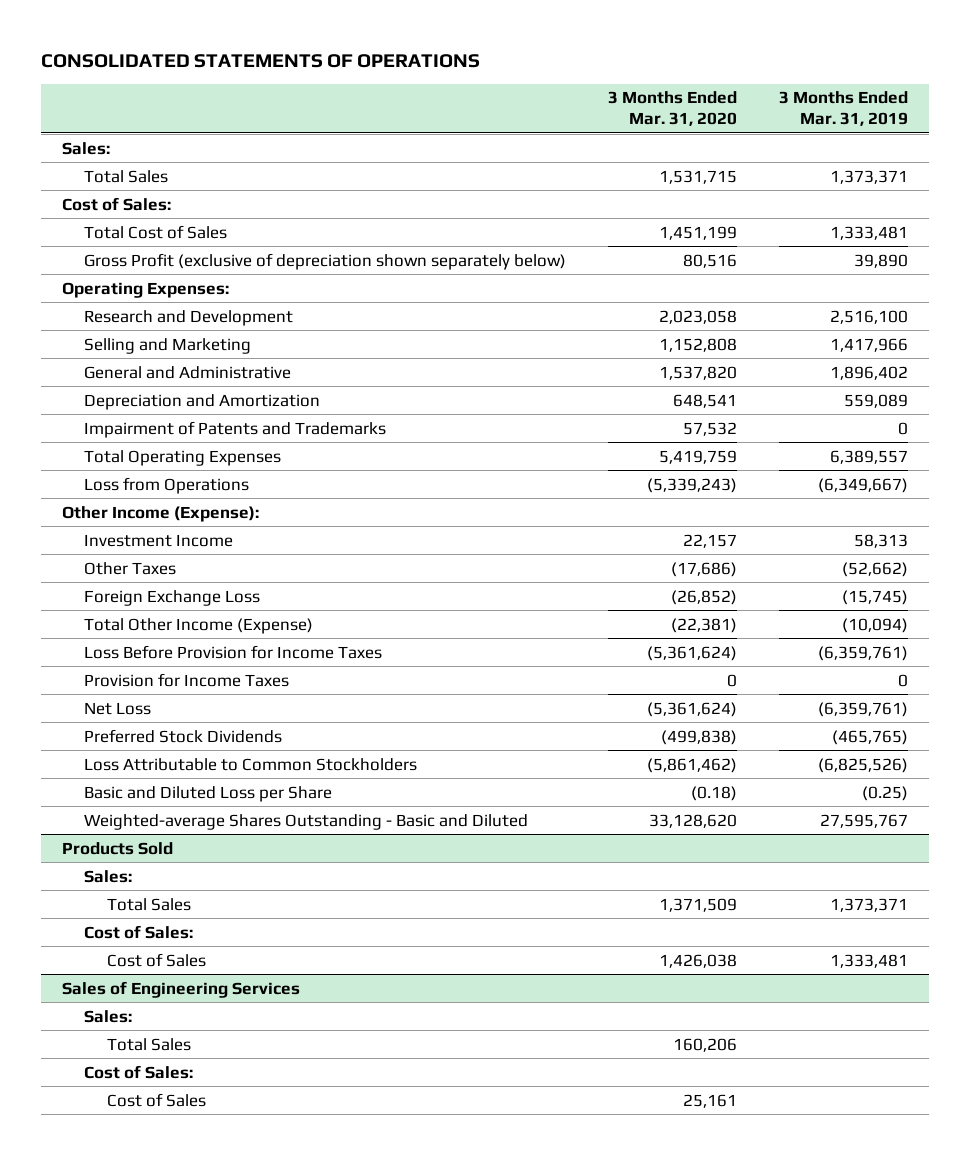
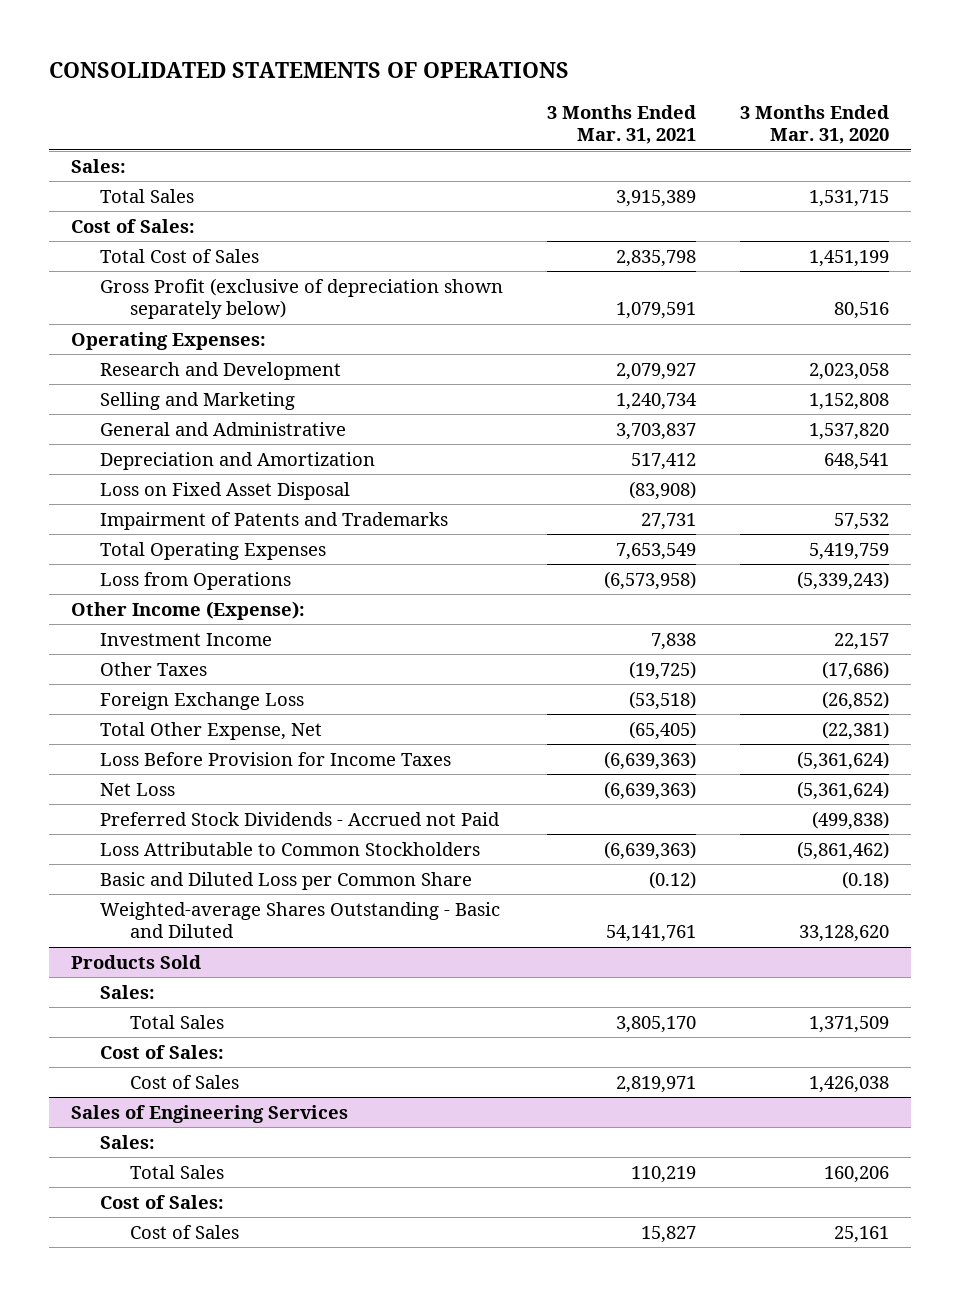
[779,91,909,127] 3 Months Ended Mar. 31, 2019 -> none
none -> [547,104,697,145] 3 Months Ended Mar. 31, 2021
none -> [100,481,351,500] Loss on Fixed Asset Disposal
[84,617,314,634] Total Other Income (Expense) -> [100,721,323,740] Total Other Expense, Net
[84,672,290,687] Provision for Income Taxes -> none
[84,728,283,743] Preferred Stock Dividends -> [100,811,501,826] Preferred Stock Dividends - Accrued not Paid
[84,785,333,802] Basic and Diluted Loss per Share -> [100,871,473,890] Basic and Diluted Loss per Common Share

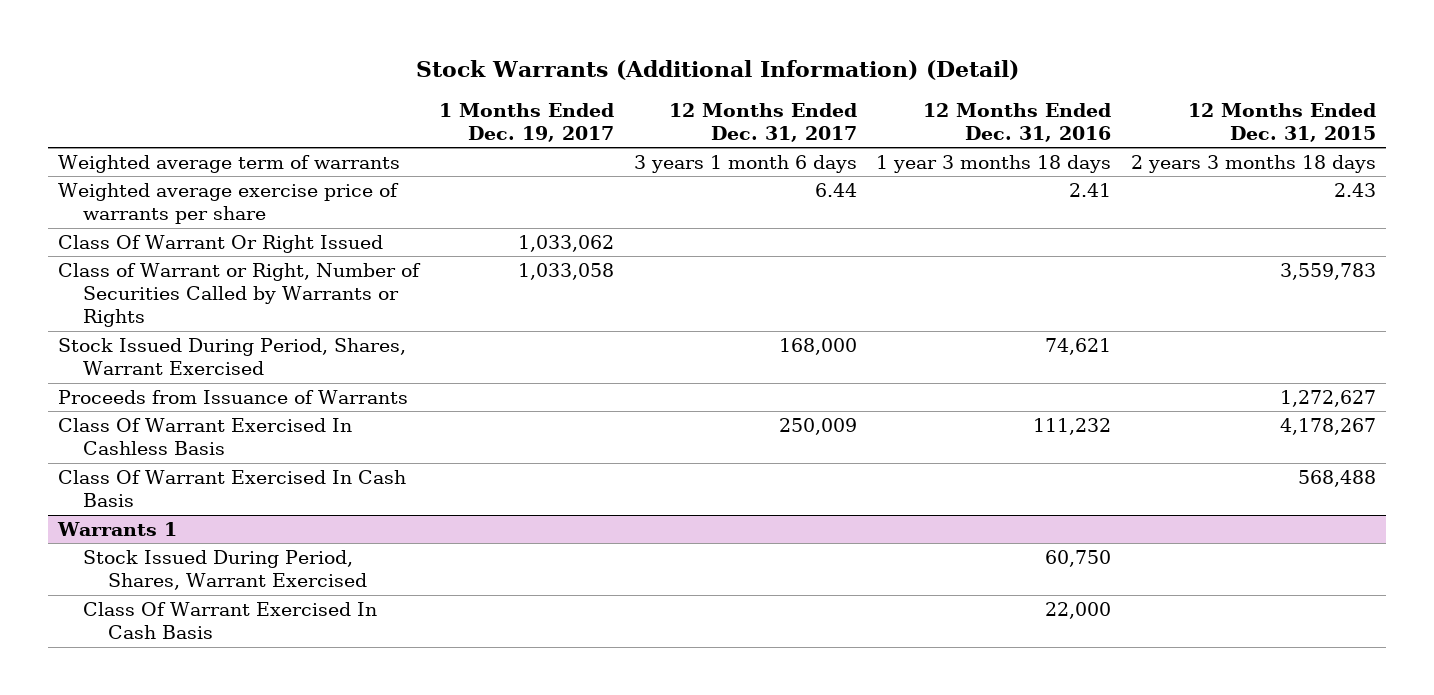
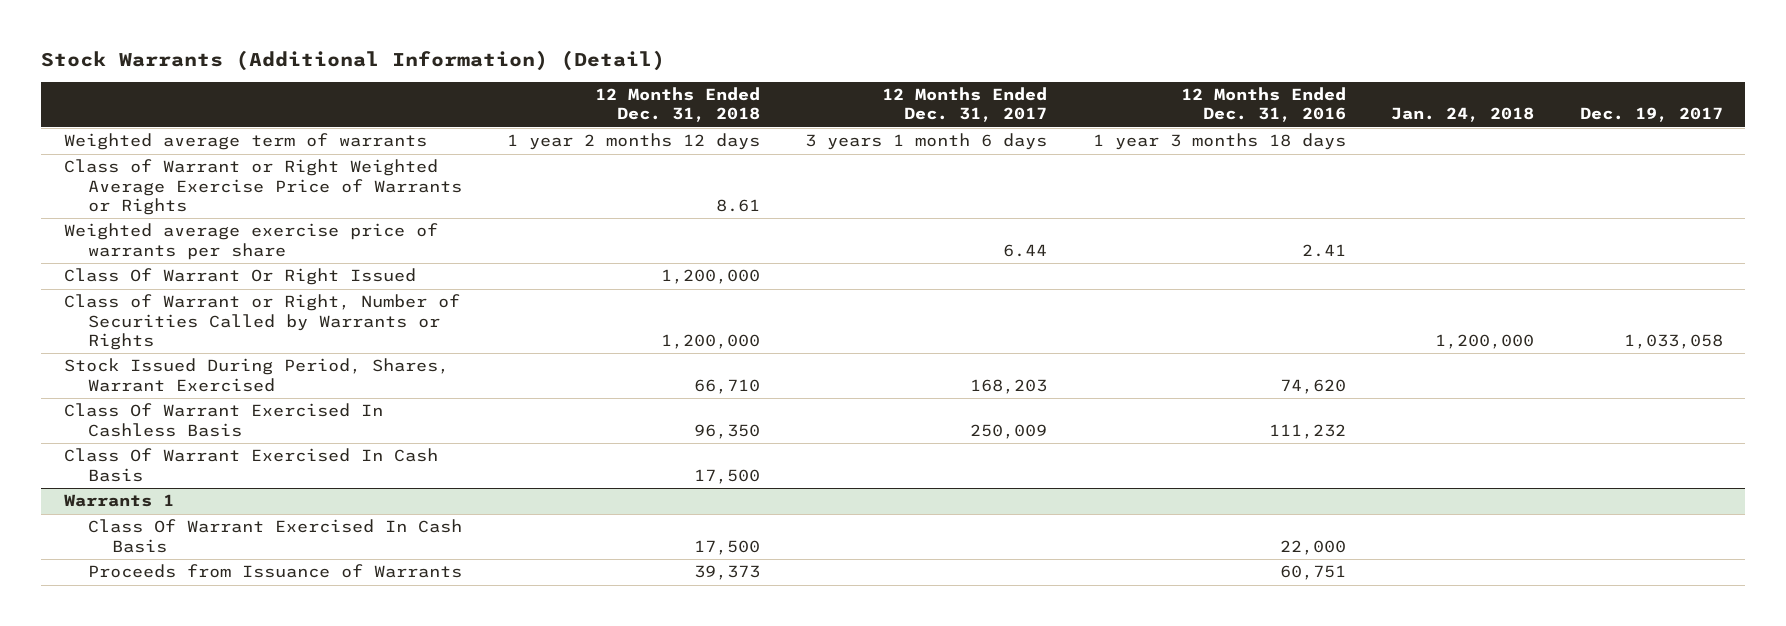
[438,102,614,142] 1 Months Ended Dec. 19, 2017 -> none
[1188,102,1377,142] 12 Months Ended Dec. 31, 2015 -> none
none -> [594,87,760,123] 12 Months Ended Dec. 31, 2018
none -> [1391,107,1535,123] Jan. 24, 2018
none -> [1579,107,1723,123] Dec. 19, 2017
none -> [63,159,462,216] Class of Warrant or Right Weighted Average Exercise Price of Warrants or Rights
[57,389,408,404] Proceeds from Issuance of Warrants -> none
[778,337,857,355] 168,000 -> [970,378,1048,394] 168,203
[1045,337,1112,355] 74,621 -> [1279,378,1346,394] 74,620
[82,549,367,591] Stock Issued During Period, Shares, Warrant Exercised -> none
none -> [87,564,462,579] Proceeds from Issuance of Warrants

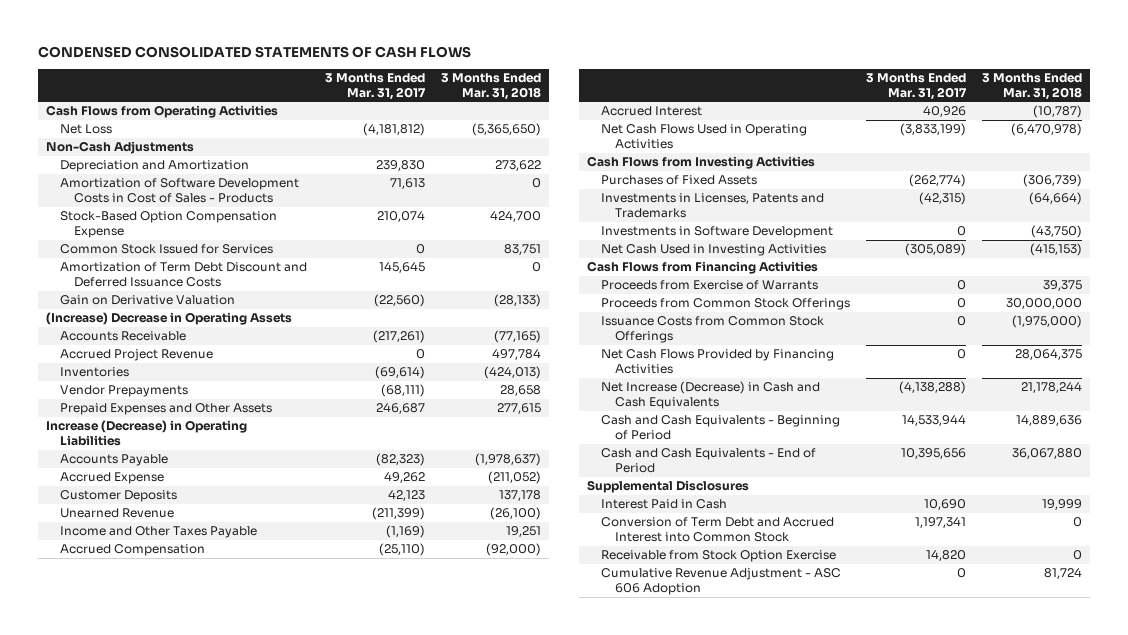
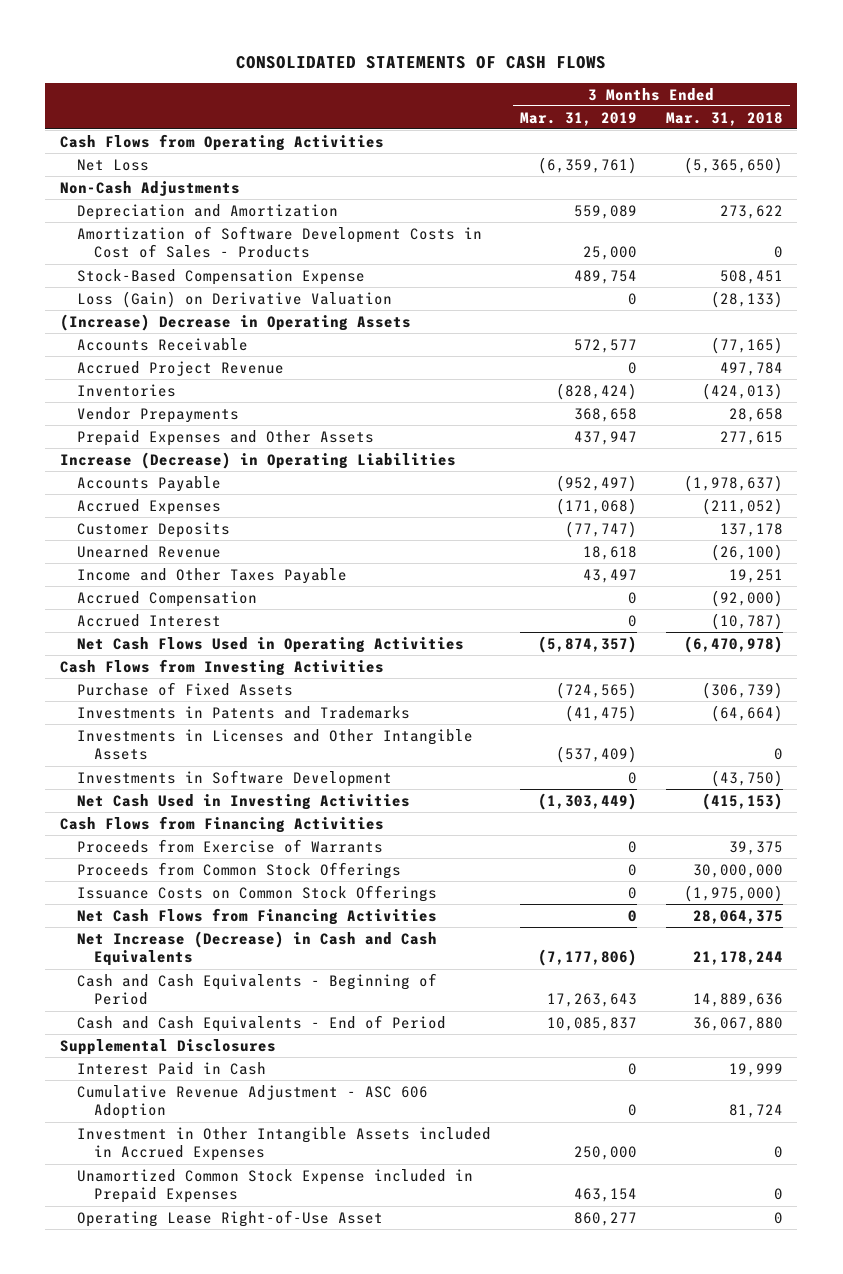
[38,45,472,58] CONDENSED CONSOLIDATED STATEMENTS OF CASH FLOWS -> [236,56,607,70] CONSOLIDATED STATEMENTS OF CASH FLOWS
[325,73,427,100] 3 Months Ended Mar. 31, 2017 -> none
none -> [519,111,637,126] Mar. 31, 2019
[60,244,274,255] Common Stock Issued for Services -> none
[60,262,308,287] Amortization of Term Debt Discount and Deferred Issuance Costs -> none
[60,211,278,238] Stock-Based Option Compensation Expense -> [77,268,366,285] Stock-Based Compensation Expense
[490,211,542,223] 424,700 -> [719,269,783,284] 508,451
[60,295,236,306] Gain on Derivative Valuation -> [77,290,393,308] Loss (Gain) on Derivative Valuation
[60,472,165,485] Accrued Expense -> [77,498,222,515] Accrued Expenses
[600,175,757,186] Purchases of Fixed Assets -> [77,681,294,696] Purchase of Fixed Assets
[600,193,824,218] Investments in Licenses, Patents and Trademarks -> [77,705,411,719] Investments in Patents and Trademarks
none -> [77,728,474,761] Investments in Licenses and Other Intangible Assets
[600,316,824,343] Issuance Costs from Common Stock Offerings -> [77,884,438,902] Issuance Costs on Common Stock Offerings
[600,349,834,374] Net Cash Flows Provided by Financing Activities -> [77,907,438,925] Net Cash Flows from Financing Activities
[600,517,834,542] Conversion of Term Debt and Accrued Interest into Common Stock -> none
[600,550,836,563] Receivable from Stock Option Exercise -> none
none -> [77,1126,492,1162] Investment in Other Intangible Assets included in Accrued Expenses
none -> [77,1168,474,1204] Unamortized Common Stock Expense included in Prepaid Expenses
none -> [77,1209,384,1227] Operating Lease Right-of-Use Asset

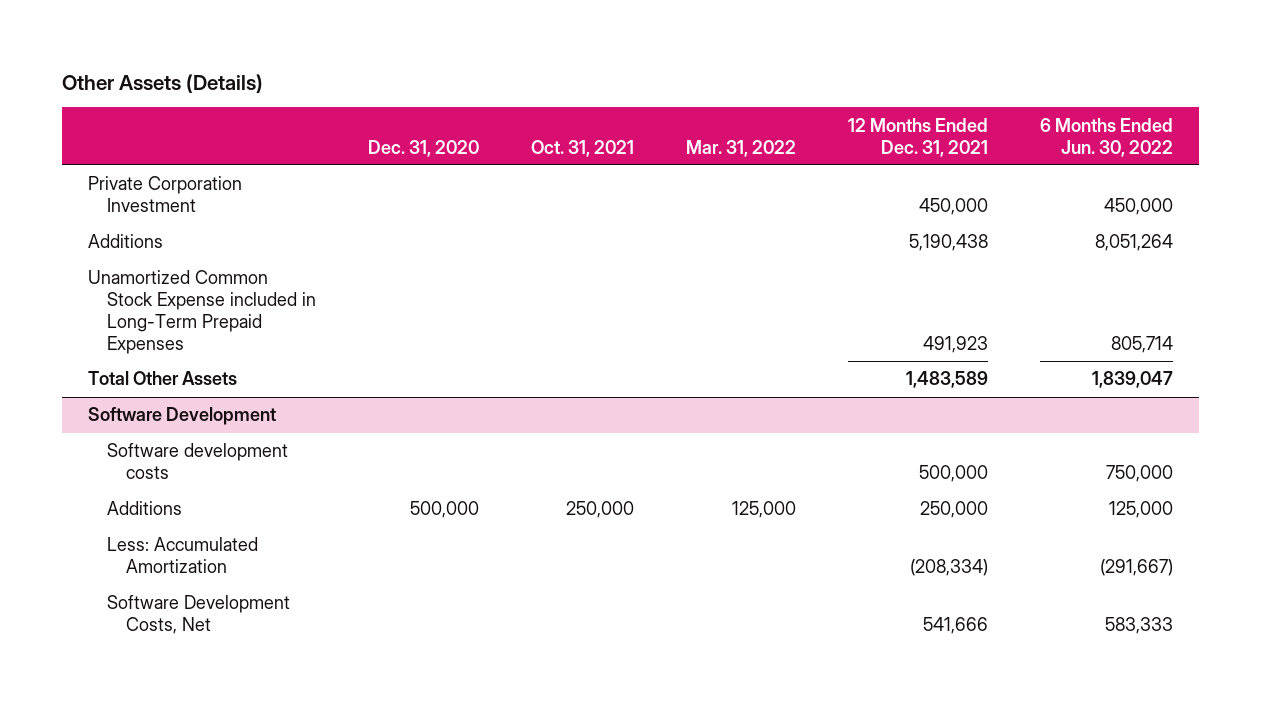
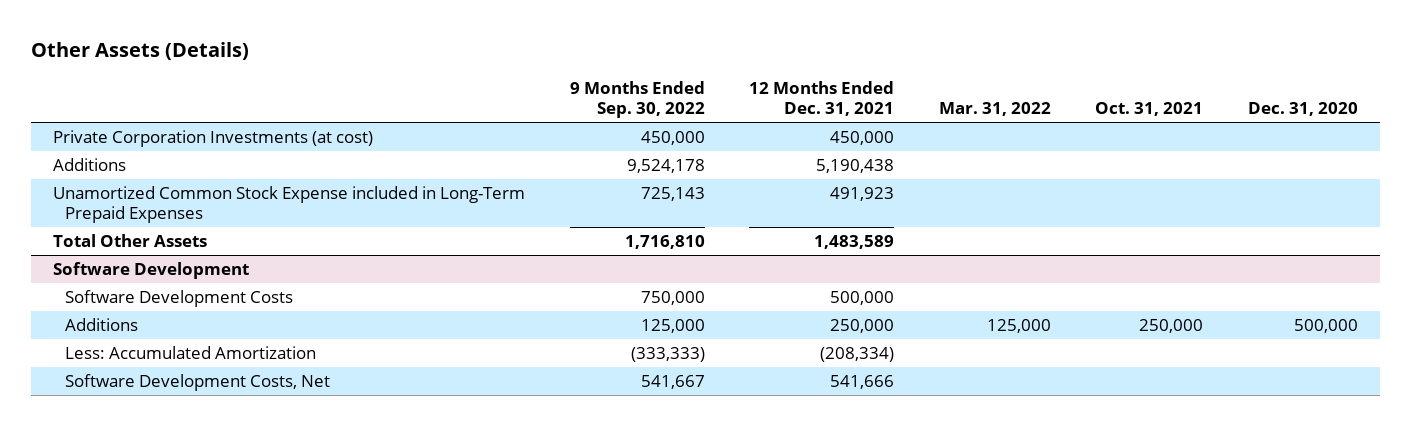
[1040,117,1174,157] 6 Months Ended Jun. 30, 2022 -> none
none -> [569,81,705,118] 9 Months Ended Sep. 30, 2022
[87,176,242,213] Private Corporation Investment -> [53,130,374,148] Private Corporation Investments (at cost)
[107,443,289,480] Software development costs -> [65,290,294,308] Software Development Costs

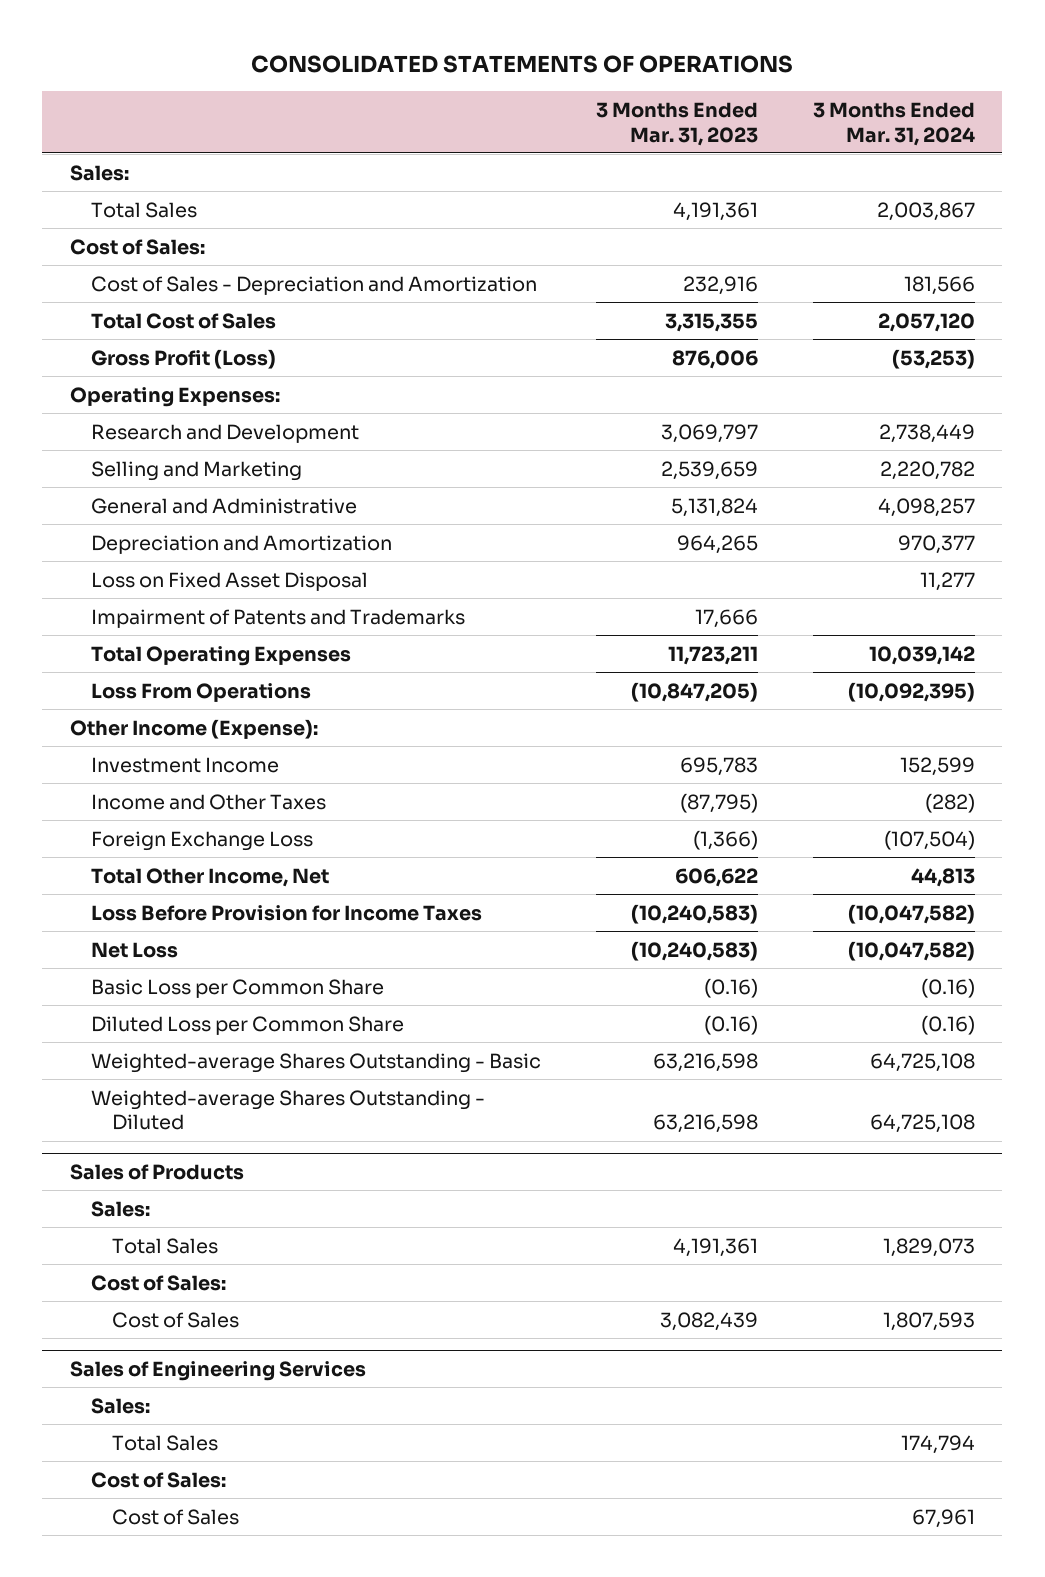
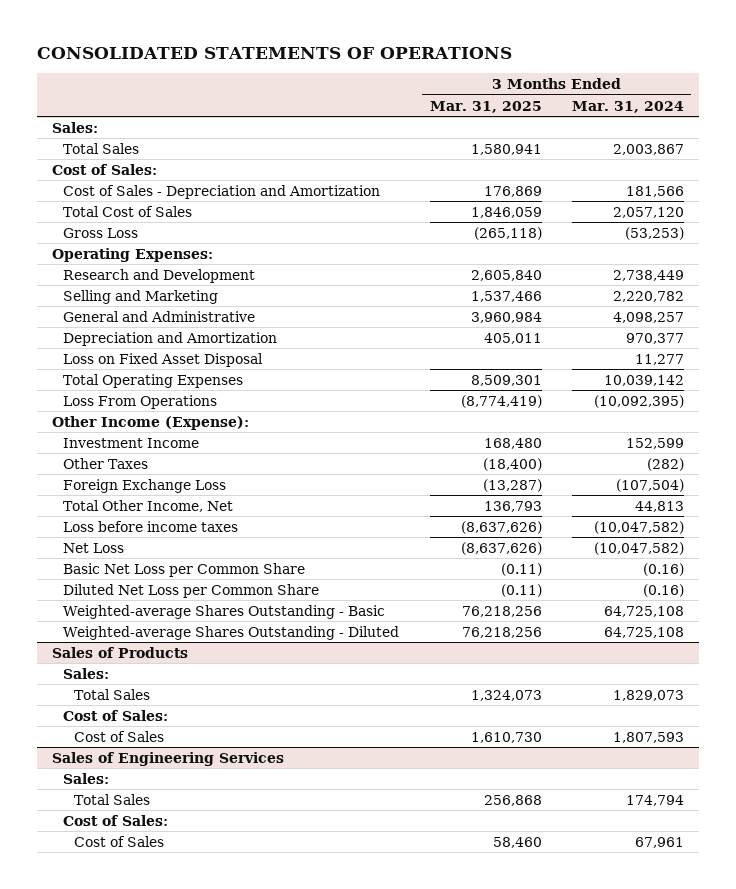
[595,101,758,146] 3 Months Ended Mar. 31, 2023 -> none
none -> [429,100,542,113] Mar. 31, 2025
[90,348,276,369] Gross Profit (Loss) -> [63,227,139,238] Gross Loss
[90,608,465,628] Impairment of Patents and Trademarks -> none
[90,793,326,810] Income and Other Taxes -> [63,457,149,469] Other Taxes
[90,904,482,921] Loss Before Provision for Income Taxes -> [63,520,239,532] Loss before income taxes
[90,978,384,998] Basic Loss per Common Share -> [63,562,306,577] Basic Net Loss per Common Share
[90,1015,404,1035] Diluted Loss per Common Share -> [63,583,320,598] Diluted Net Loss per Common Share

